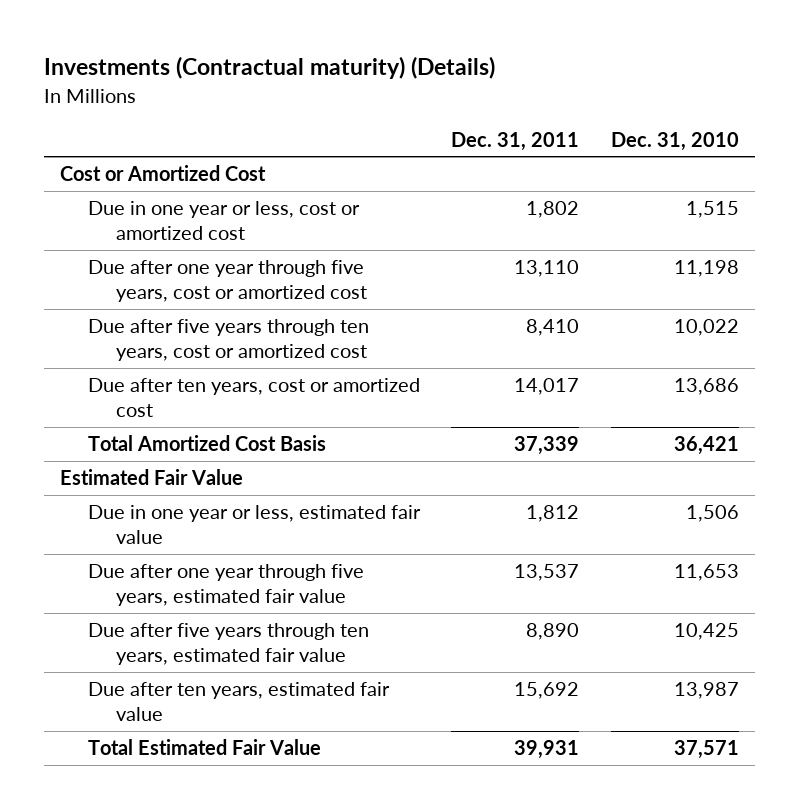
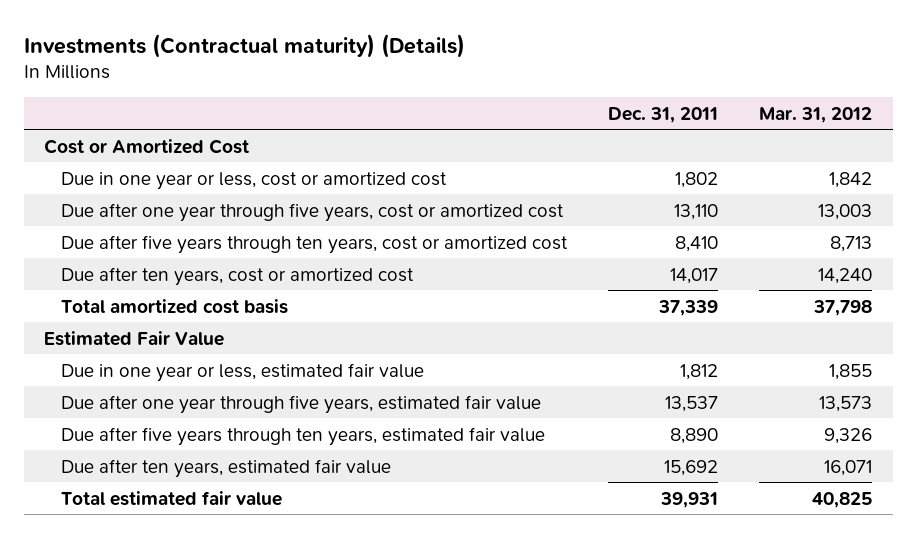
[610,131,739,151] Dec. 31, 2010 -> none
none -> [759,106,873,123] Mar. 31, 2012
[87,435,326,452] Total Amortized Cost Basis -> [60,298,288,314] Total amortized cost basis
[87,739,321,756] Total Estimated Fair Value -> [60,490,282,506] Total estimated fair value

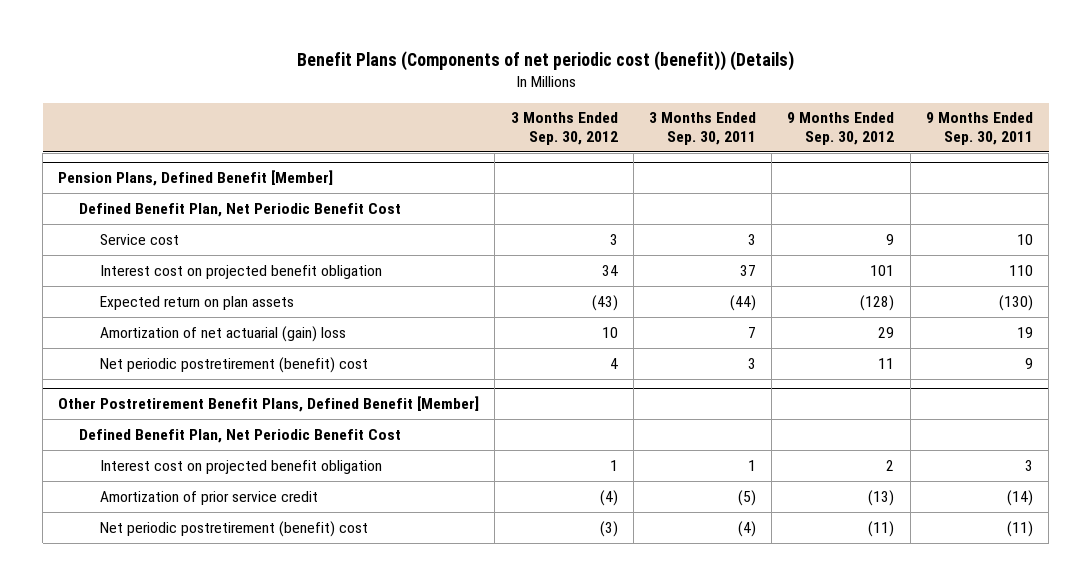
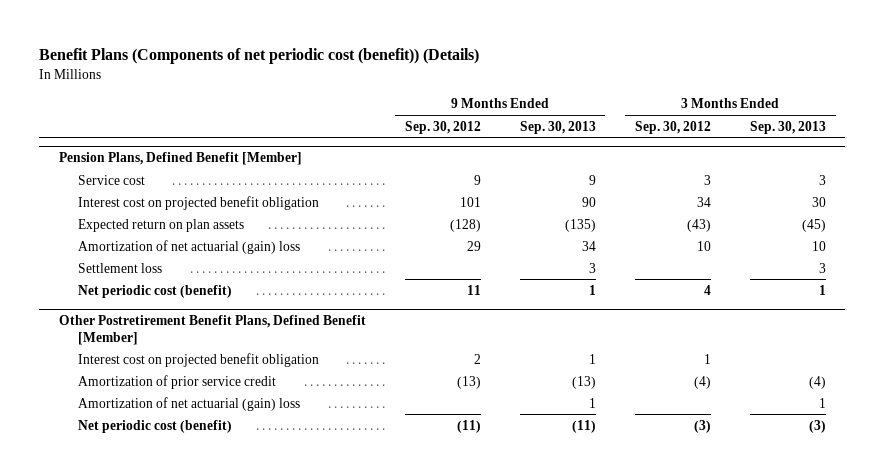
[649,112,757,145] 3 Months Ended Sep. 30, 2011 -> none
[925,112,1033,145] 9 Months Ended Sep. 30, 2011 -> none
none -> [519,120,596,134] Sep. 30, 2013
none -> [749,120,826,134] Sep. 30, 2013
[79,202,402,217] Defined Benefit Plan, Net Periodic Benefit Cost -> none
none -> [77,262,162,273] Settlement loss
[100,356,369,373] Net periodic postretirement (benefit) cost -> [77,284,232,298] Net periodic cost (benefit)
[79,428,402,443] Defined Benefit Plan, Net Periodic Benefit Cost -> none
none -> [77,396,300,411] Amortization of net actuarial (gain) loss
[100,520,369,537] Net periodic postretirement (benefit) cost -> [77,419,232,433] Net periodic cost (benefit)

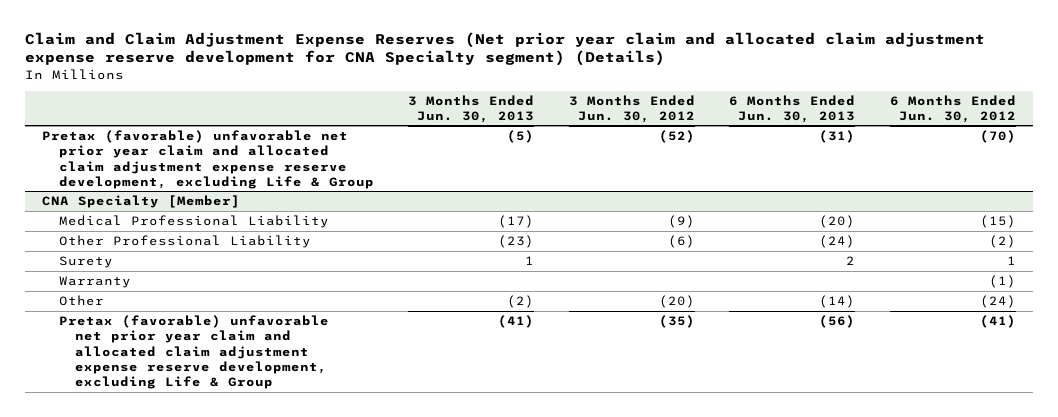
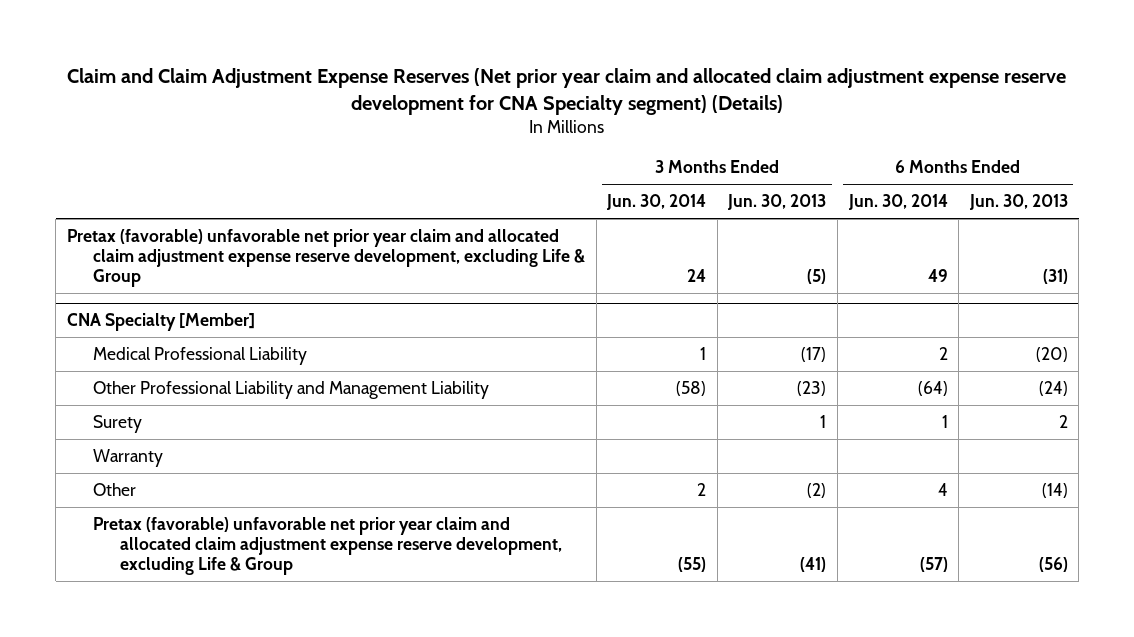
[568,94,695,123] 3 Months Ended Jun. 30, 2012 -> none
[890,94,1017,123] 6 Months Ended Jun. 30, 2012 -> none
none -> [606,194,707,211] Jun. 30, 2014
none -> [847,194,948,211] Jun. 30, 2014
[58,235,311,249] Other Professional Liability -> [93,381,490,400] Other Professional Liability and Management Liability

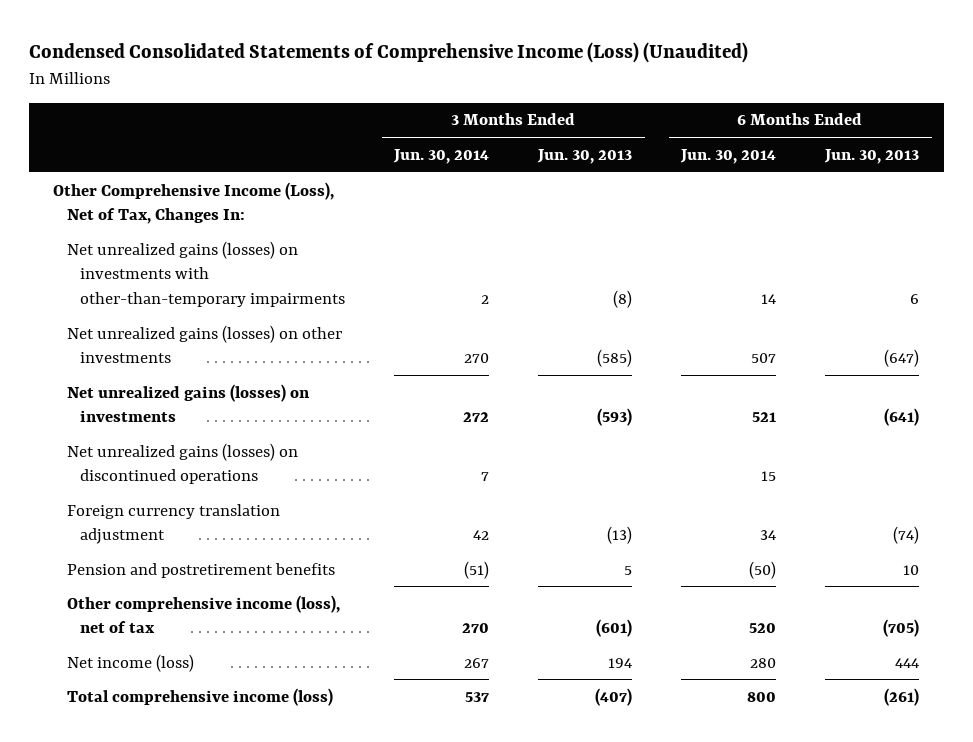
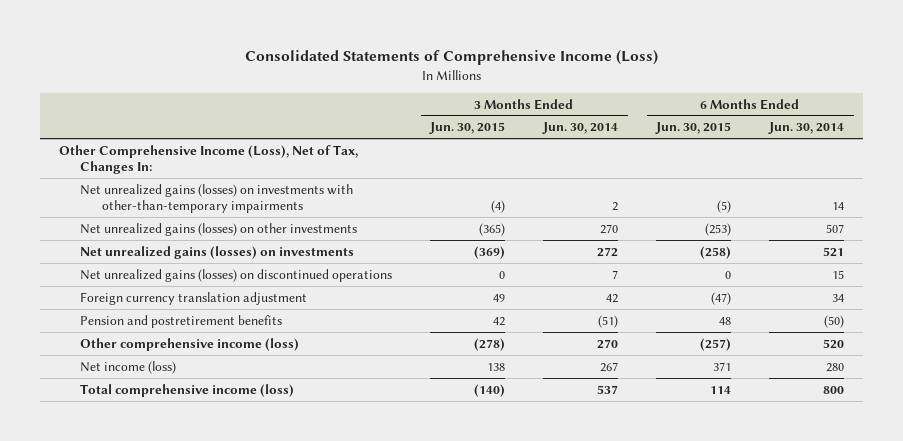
[28,42,748,64] Condensed Consolidated Statements of Comprehensive Income (Loss) (Unaudited) -> [244,50,658,66] Consolidated Statements of Comprehensive Income (Loss)
[537,148,633,164] Jun. 30, 2013 -> none
[824,148,920,164] Jun. 30, 2013 -> none
none -> [429,122,506,135] Jun. 30, 2015
none -> [655,122,732,135] Jun. 30, 2015
[66,594,340,634] Other comprehensive income (loss), net of tax -> [80,337,300,351] Other comprehensive income (loss)

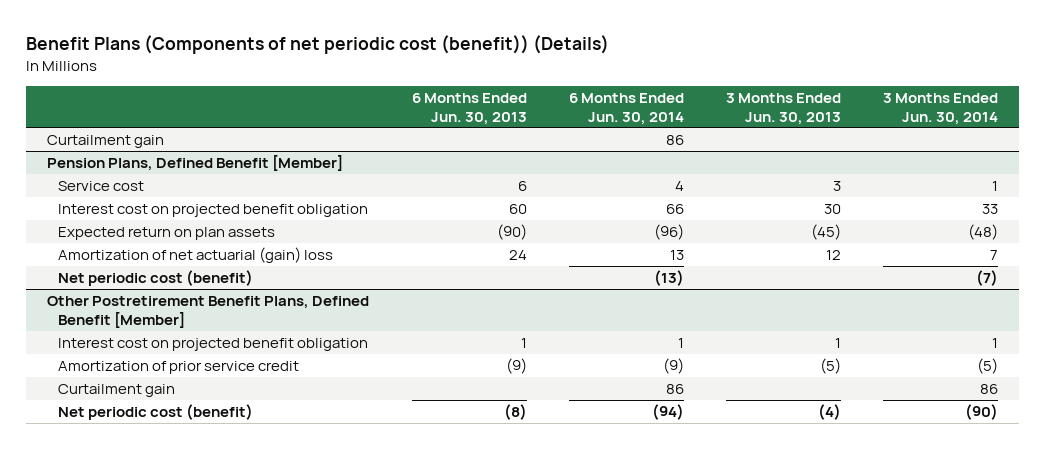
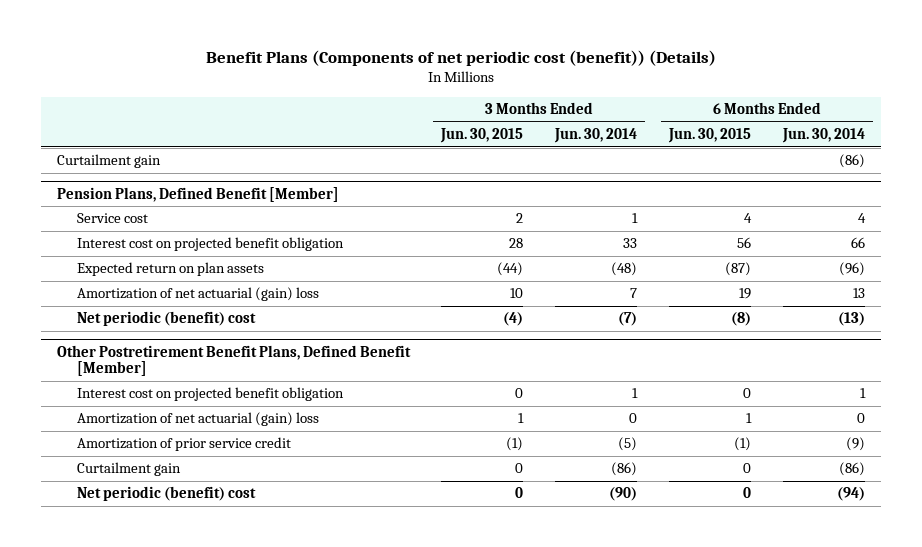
[411,92,527,125] 6 Months Ended Jun. 30, 2013 -> none
[725,92,841,125] 3 Months Ended Jun. 30, 2013 -> none
none -> [440,128,524,144] Jun. 30, 2015
none -> [668,128,752,144] Jun. 30, 2015
[665,134,684,145] 86 -> [839,154,866,169] (86)
[58,269,254,286] Net periodic cost (benefit) -> [77,311,257,327] Net periodic (benefit) cost
none -> [77,412,320,427] Amortization of net actuarial (gain) loss
[665,383,684,394] 86 -> [839,462,866,477] (86)
[979,383,998,394] 86 -> [611,462,638,477] (86)
[58,403,254,420] Net periodic cost (benefit) -> [77,486,257,502] Net periodic (benefit) cost

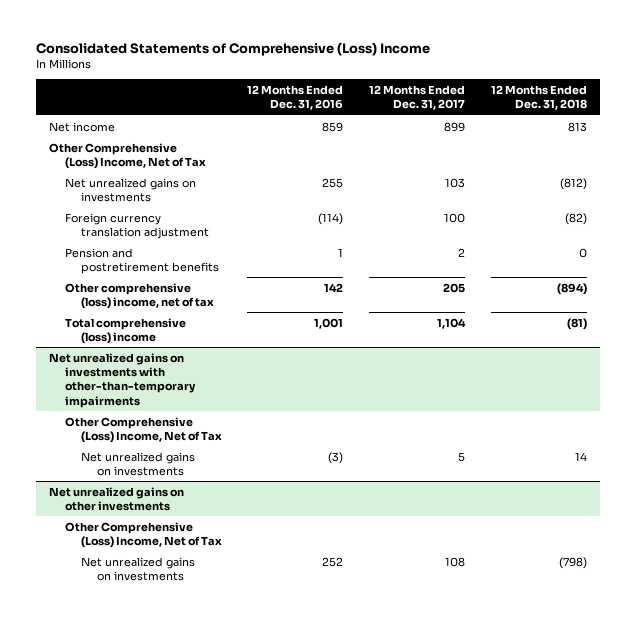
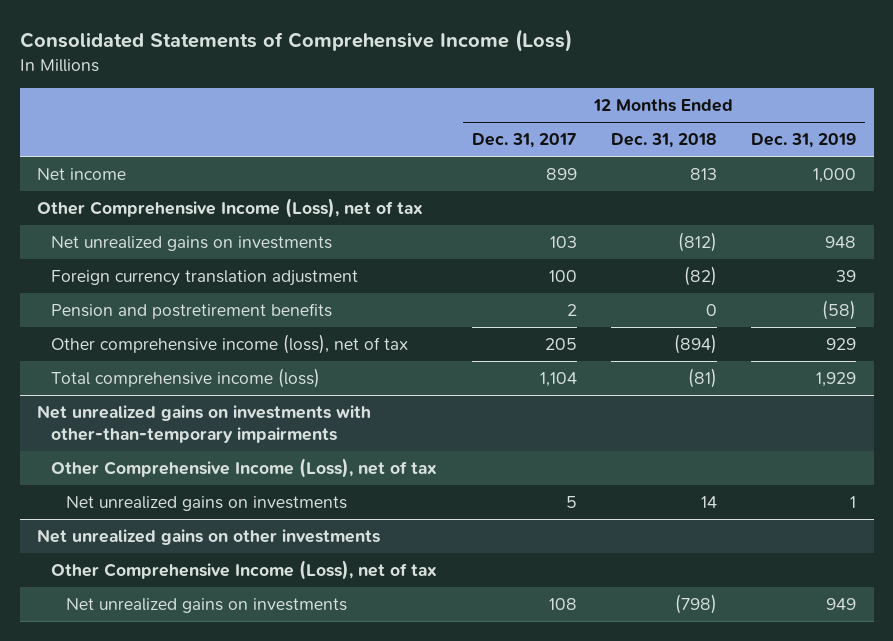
[35,42,430,57] Consolidated Statements of Comprehensive (Loss) Income -> [19,29,572,53] Consolidated Statements of Comprehensive Income (Loss)
[247,84,344,111] 12 Months Ended Dec. 31, 2016 -> none
none -> [751,133,857,149] Dec. 31, 2019
[48,142,206,169] Other Comprehensive (Loss) Income, Net of Tax -> [36,197,423,218] Other Comprehensive Income (Loss), net of tax
[64,282,214,309] Other comprehensive (loss) income, net of tax -> [51,333,409,354] Other comprehensive income (loss), net of tax
[64,317,186,344] Total comprehensive (loss) income -> [51,367,321,388] Total comprehensive income (loss)
[64,416,222,443] Other Comprehensive (Loss) Income, Net of Tax -> [51,457,438,478] Other Comprehensive Income (Loss), net of tax
[64,521,222,548] Other Comprehensive (Loss) Income, Net of Tax -> [51,559,438,580] Other Comprehensive Income (Loss), net of tax

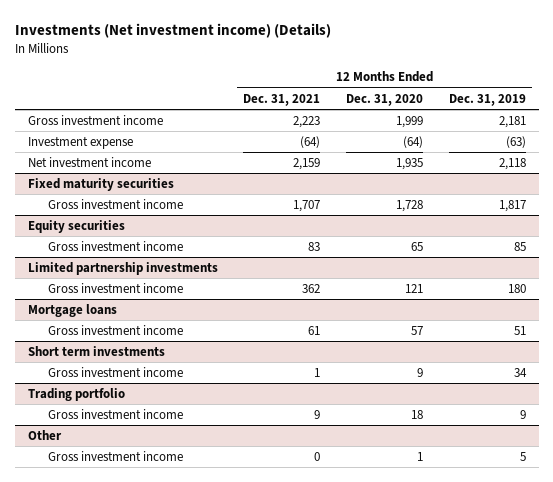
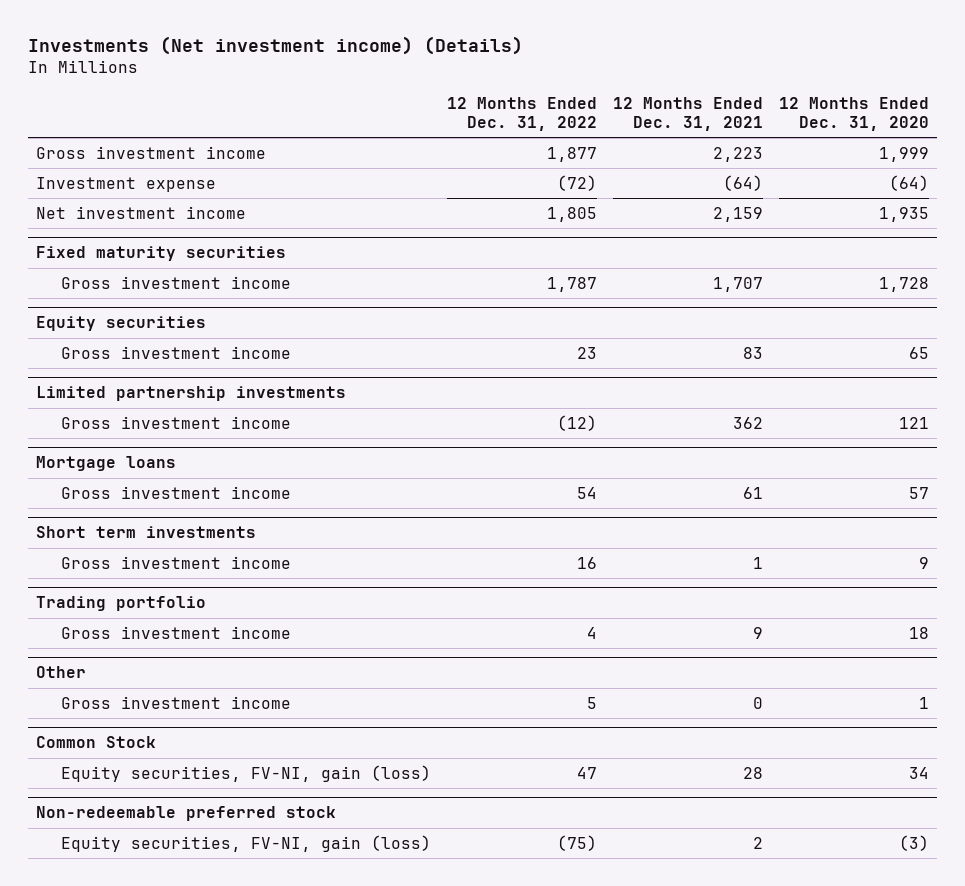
[448,93,526,106] Dec. 31, 2019 -> none
none -> [446,96,597,132] 12 Months Ended Dec. 31, 2022
none -> [36,736,157,749] Common Stock
none -> [60,764,431,782] Equity securities, FV-NI, gain (loss)
none -> [36,806,337,822] Non-redeemable preferred stock
none -> [60,834,431,852] Equity securities, FV-NI, gain (loss)

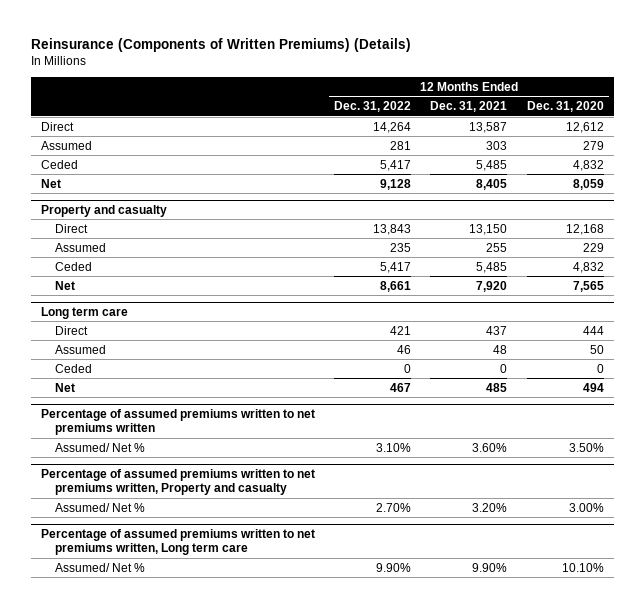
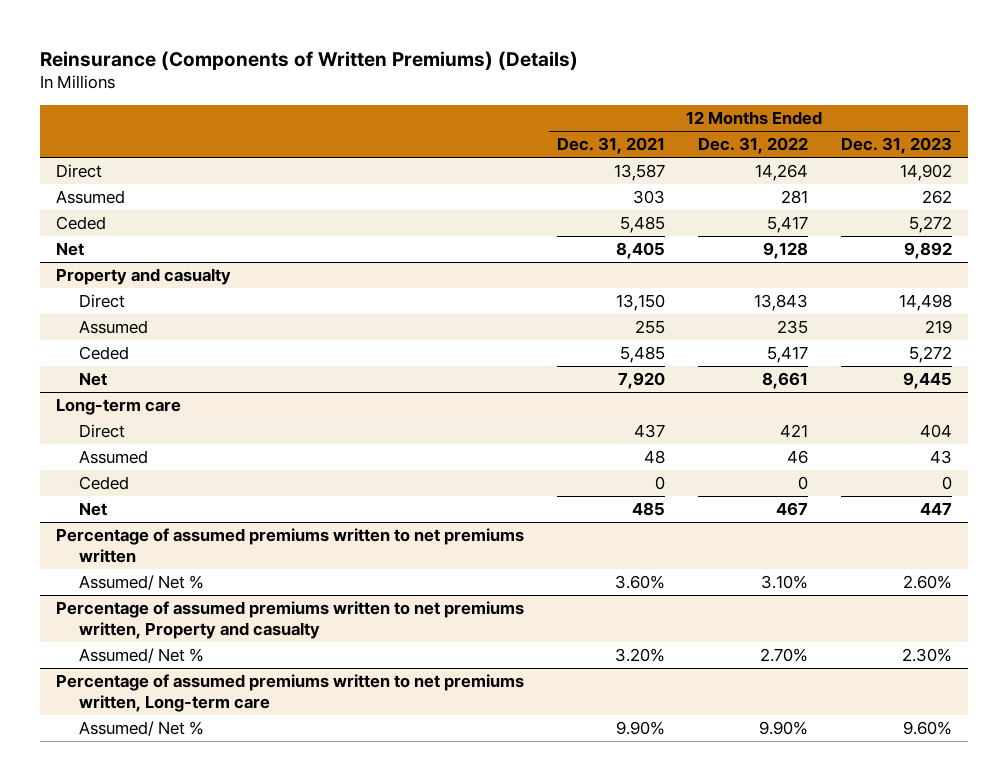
[526,101,604,113] Dec. 31, 2020 -> none
none -> [840,137,952,155] Dec. 31, 2023
[40,306,128,319] Long term care -> [56,397,182,415] Long-term care
[40,528,315,556] Percentage of assumed premiums written to net premiums written, Long term care -> [56,673,525,712] Percentage of assumed premiums written to net premiums written, Long-term care

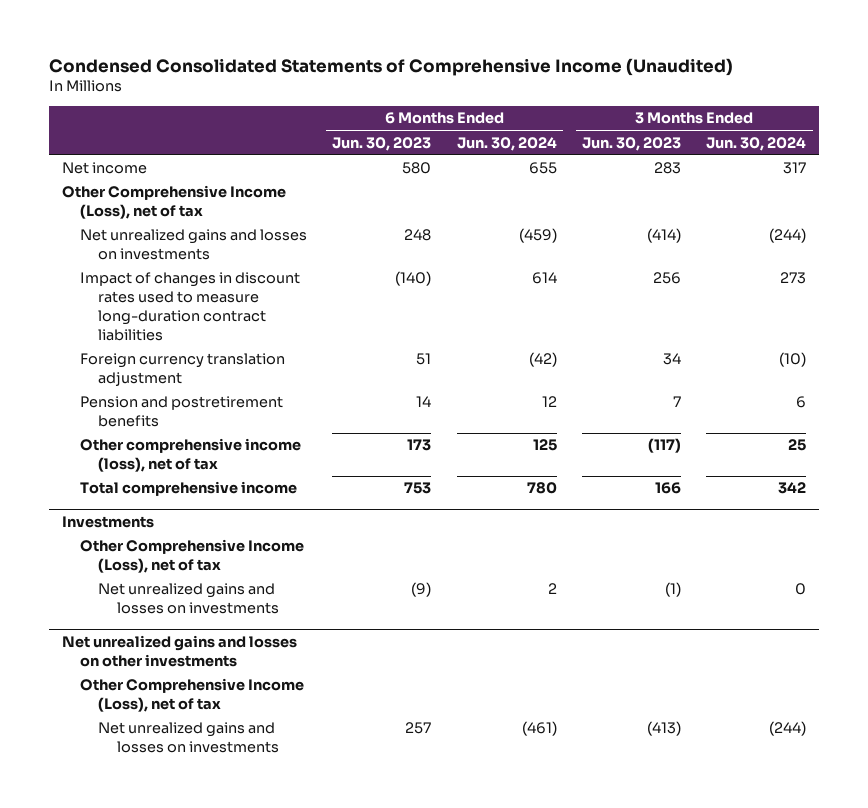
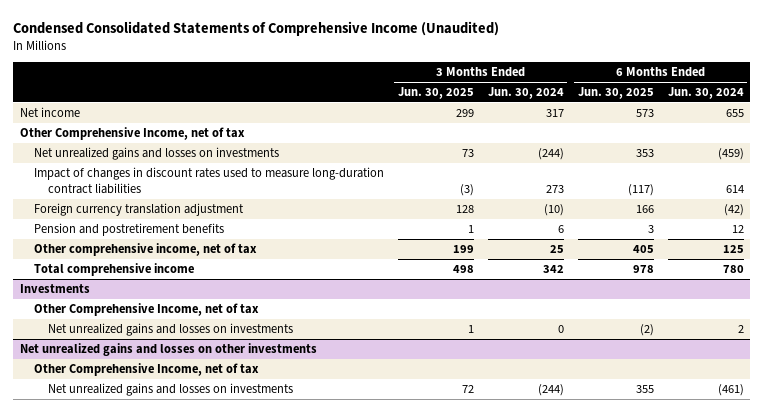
[332,136,432,151] Jun. 30, 2023 -> none
[582,136,682,151] Jun. 30, 2023 -> none
none -> [397,86,474,99] Jun. 30, 2025
none -> [577,86,654,99] Jun. 30, 2025
[61,185,286,220] Other Comprehensive Income (Loss), net of tax -> [20,126,246,140] Other Comprehensive Income, net of tax
[80,438,302,473] Other comprehensive income (loss), net of tax -> [34,242,258,256] Other comprehensive income, net of tax
[80,539,305,574] Other Comprehensive Income (Loss), net of tax -> [34,302,260,316] Other Comprehensive Income, net of tax
[80,678,305,713] Other Comprehensive Income (Loss), net of tax -> [34,362,260,376] Other Comprehensive Income, net of tax

